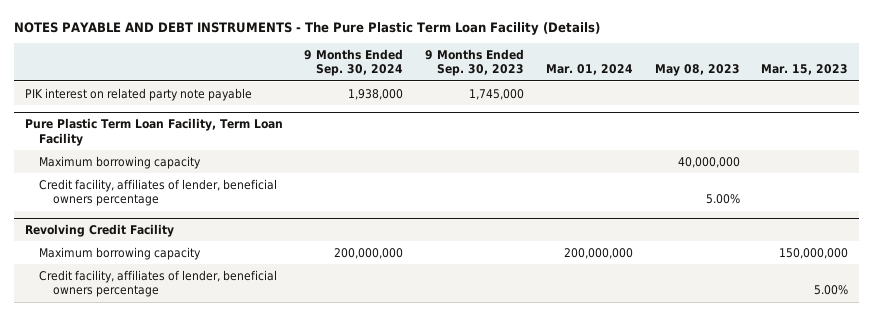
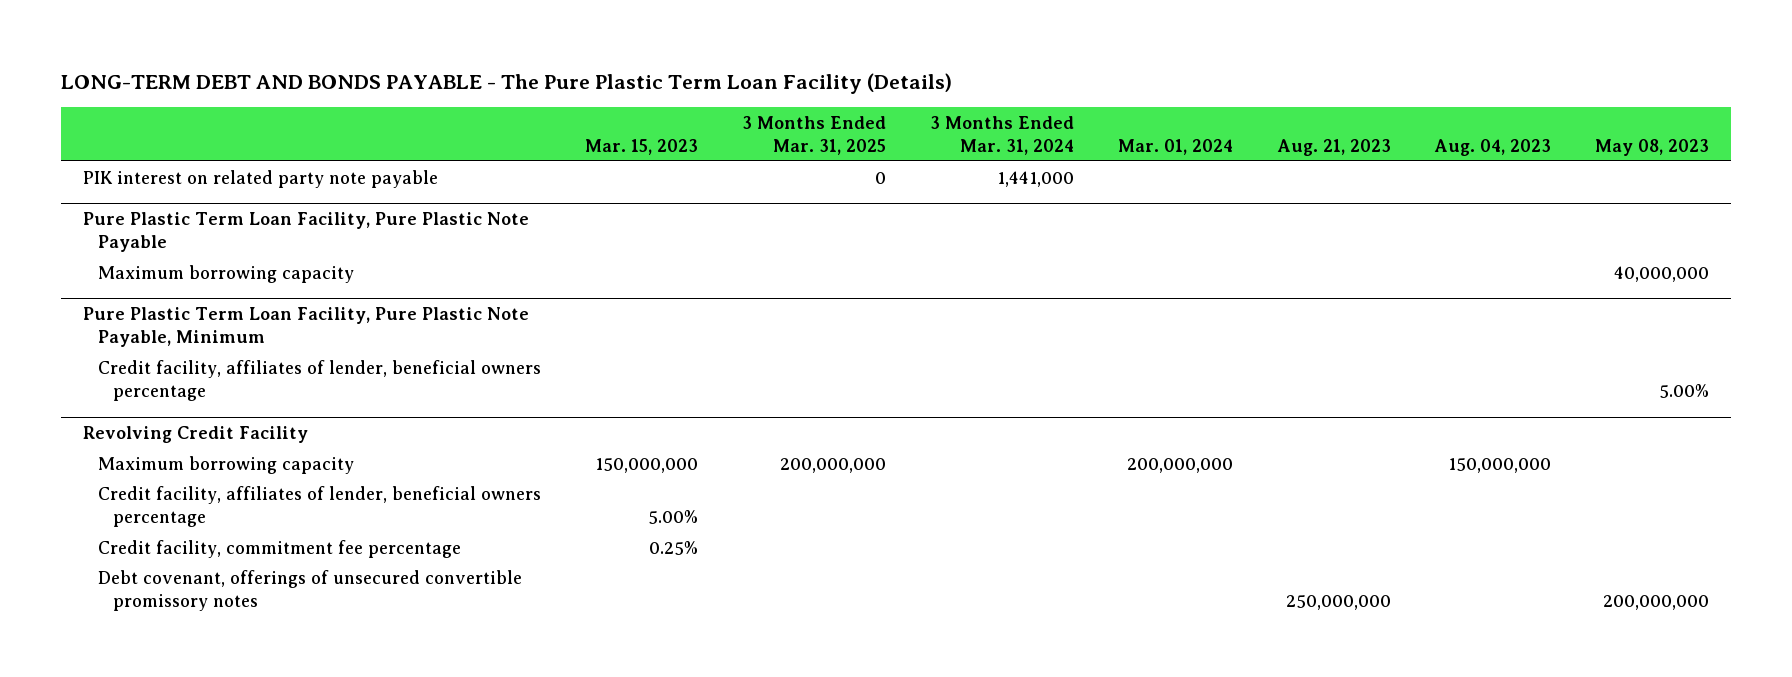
[13,21,600,35] NOTES PAYABLE AND DEBT INSTRUMENTS - The Pure Plastic Term Loan Facility (Details) -> [60,72,952,94] LONG-TERM DEBT AND BONDS PAYABLE - The Pure Plastic Term Loan Facility (Details)
[304,48,404,77] 9 Months Ended Sep. 30, 2024 -> none
[425,48,525,77] 9 Months Ended Sep. 30, 2023 -> none
none -> [742,115,887,155] 3 Months Ended Mar. 31, 2025
none -> [930,115,1075,155] 3 Months Ended Mar. 31, 2024
none -> [1276,138,1391,156] Aug. 21, 2023
none -> [1433,138,1551,156] Aug. 04, 2023
[24,118,283,146] Pure Plastic Term Loan Facility, Term Loan Facility -> [82,212,529,253] Pure Plastic Term Loan Facility, Pure Plastic Note Payable
[38,178,277,207] Credit facility, affiliates of lender, beneficial owners percentage -> none
none -> [82,307,529,348] Pure Plastic Term Loan Facility, Pure Plastic Note Payable, Minimum
none -> [97,359,541,401] Credit facility, affiliates of lender, beneficial owners percentage
none -> [97,539,461,558] Credit facility, commitment fee percentage
none -> [97,569,522,611] Debt covenant, offerings of unsecured convertible promissory notes

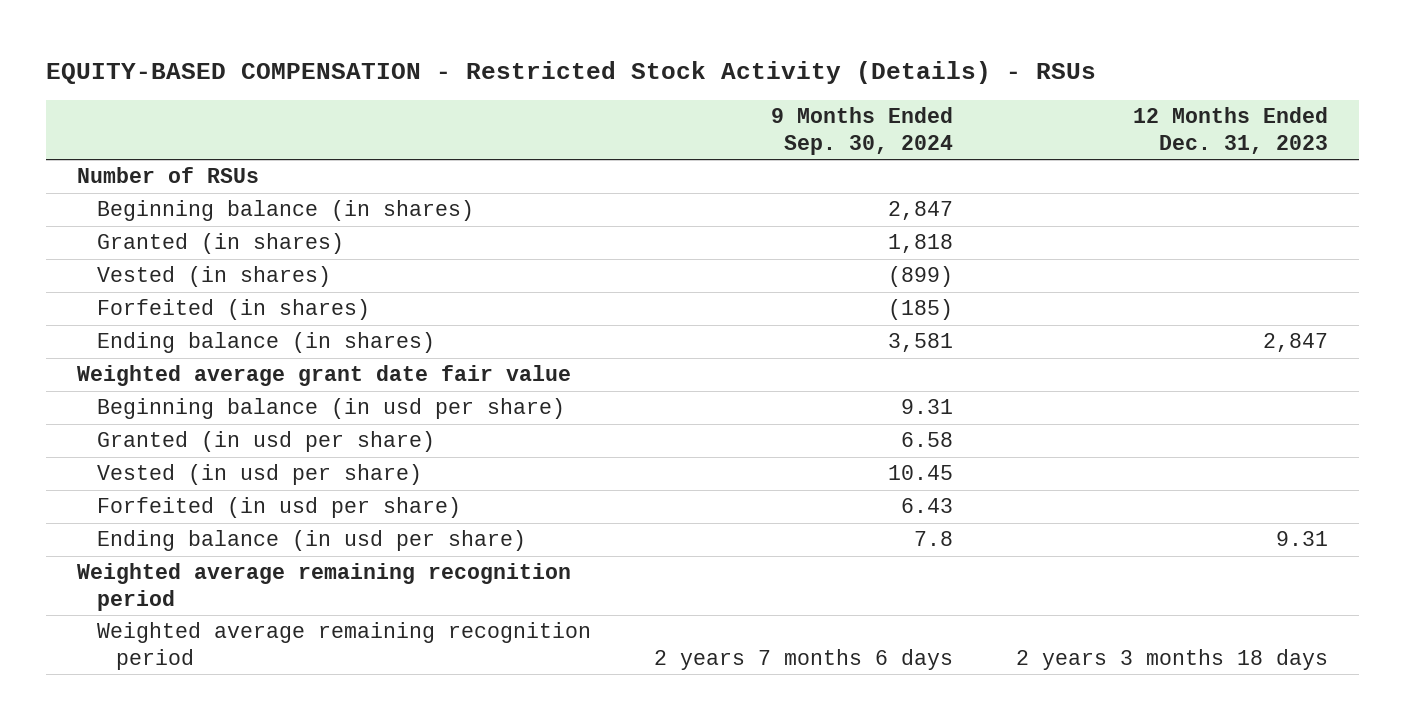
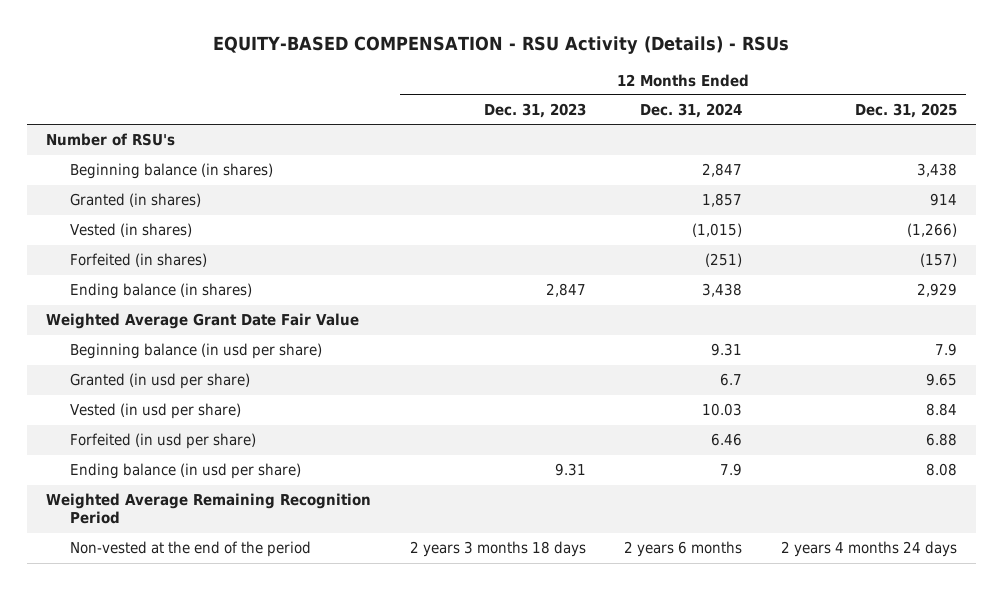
[45,60,1096,84] EQUITY-BASED COMPENSATION - Restricted Stock Activity (Details) - RSUs -> [213,36,790,55] EQUITY-BASED COMPENSATION - RSU Activity (Details) - RSUs
[770,107,953,155] 9 Months Ended Sep. 30, 2024 -> none
none -> [640,103,743,119] Dec. 31, 2024
none -> [854,103,957,119] Dec. 31, 2025
[77,167,260,184] Number of RSUs -> [46,133,176,147] Number of RSU's
[77,365,572,387] Weighted average grant date fair value -> [46,313,360,330] Weighted Average Grant Date Fair Value
[77,563,572,611] Weighted average remaining recognition period -> [46,493,372,525] Weighted Average Remaining Recognition Period
[96,622,591,670] Weighted average remaining recognition period -> [70,541,312,558] Non-vested at the end of the period

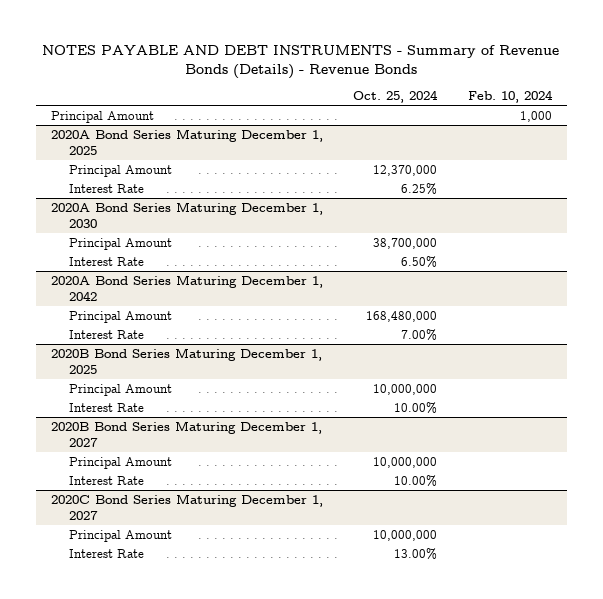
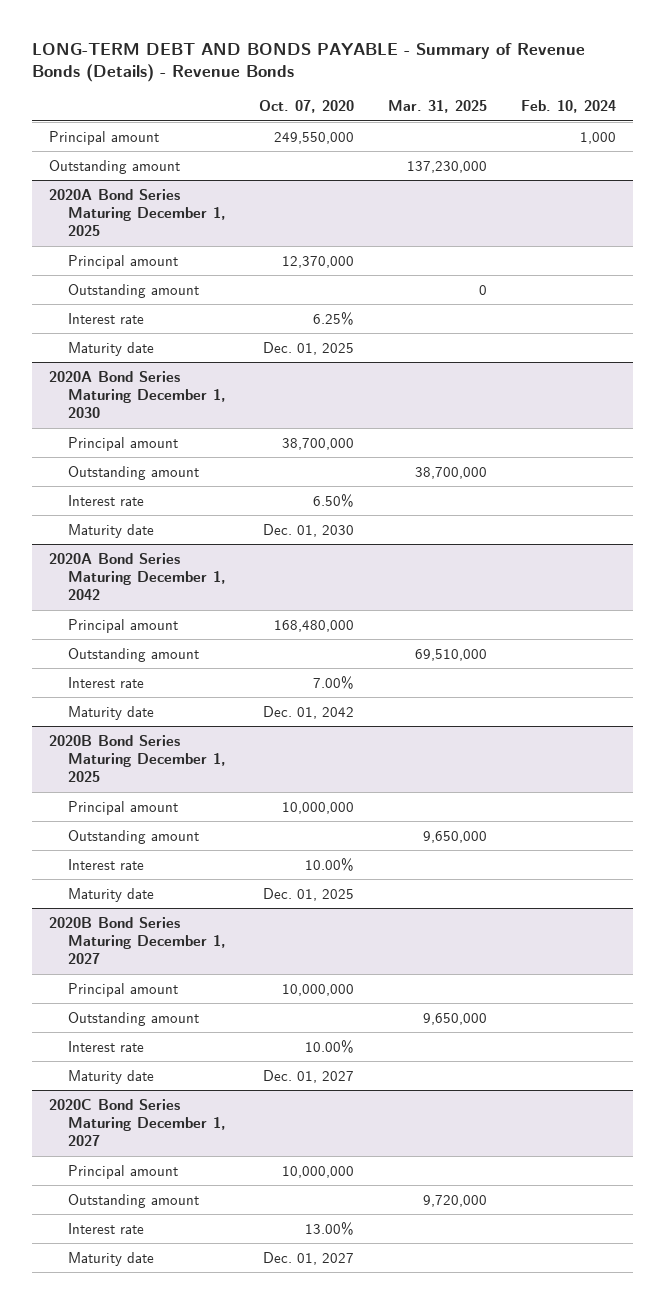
[42,44,560,79] NOTES PAYABLE AND DEBT INSTRUMENTS - Summary of Revenue Bonds (Details) - Revenue Bonds -> [32,42,586,82] LONG-TERM DEBT AND BONDS PAYABLE - Summary of Revenue Bonds (Details) - Revenue Bonds
[353,89,439,103] Oct. 25, 2024 -> none
none -> [259,100,355,114] Oct. 07, 2020
none -> [388,100,488,114] Mar. 31, 2025
[50,110,154,123] Principal Amount -> [49,130,160,145] Principal amount
none -> [49,159,181,174] Outstanding amount
[68,164,172,177] Principal Amount -> [67,254,178,269] Principal amount
none -> [67,283,199,298] Outstanding amount
[68,183,144,193] Interest Rate -> [67,312,144,324] Interest rate
none -> [67,341,154,356] Maturity date
[68,237,172,250] Principal Amount -> [67,436,178,451] Principal amount
none -> [67,465,199,480] Outstanding amount
[68,256,144,266] Interest Rate -> [67,494,144,506] Interest rate
none -> [67,523,154,538] Maturity date
[68,310,172,323] Principal Amount -> [67,618,178,633] Principal amount
none -> [67,647,199,662] Outstanding amount
[68,329,144,339] Interest Rate -> [67,676,144,688] Interest rate
none -> [67,705,154,720] Maturity date
[68,383,172,396] Principal Amount -> [67,800,178,815] Principal amount
none -> [67,829,199,844] Outstanding amount
[68,402,144,412] Interest Rate -> [67,858,144,870] Interest rate
none -> [67,887,154,902] Maturity date
[68,456,172,469] Principal Amount -> [67,982,178,997] Principal amount
none -> [67,1011,199,1026] Outstanding amount
[68,475,144,485] Interest Rate -> [67,1040,144,1052] Interest rate
none -> [67,1069,154,1084] Maturity date
[68,529,172,542] Principal Amount -> [67,1164,178,1179] Principal amount
none -> [67,1193,199,1208] Outstanding amount
[68,548,144,558] Interest Rate -> [67,1222,144,1234] Interest rate
none -> [67,1251,154,1266] Maturity date

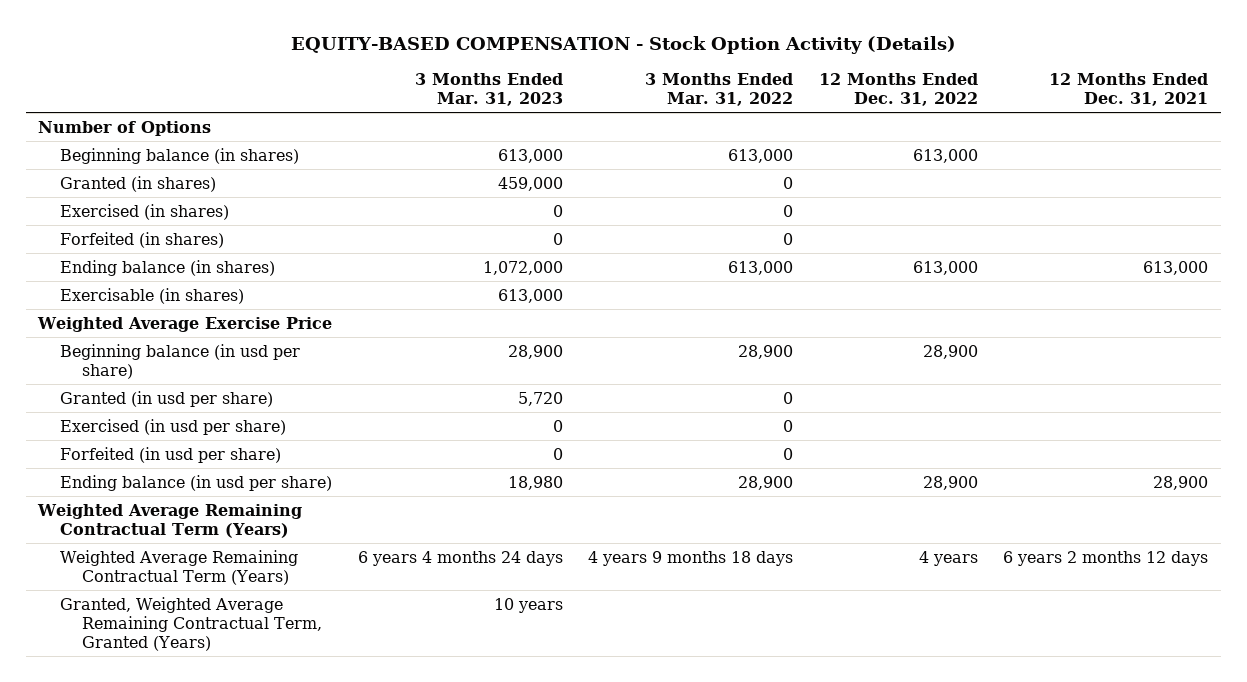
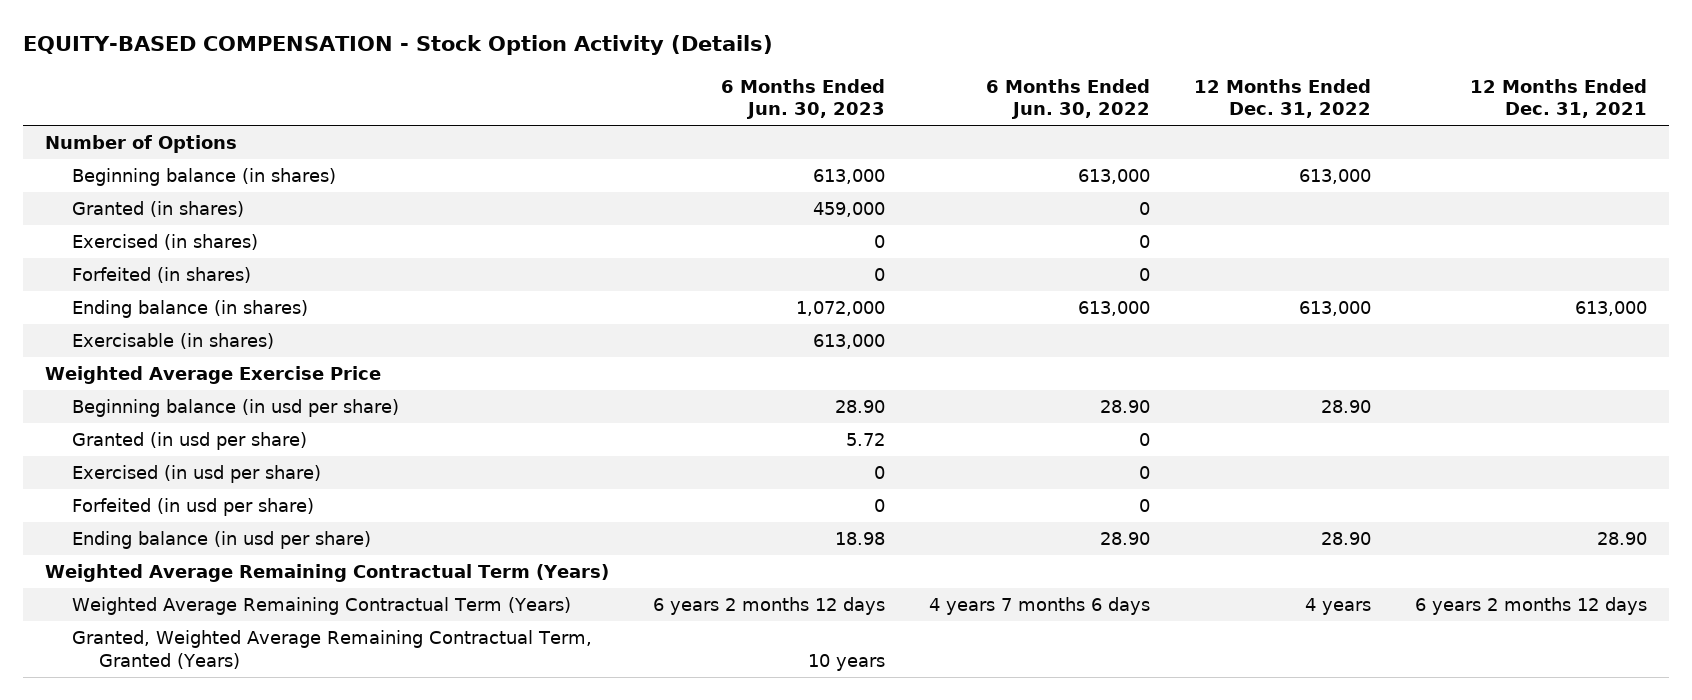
[414,72,563,107] 3 Months Ended Mar. 31, 2023 -> none
[645,72,794,107] 3 Months Ended Mar. 31, 2022 -> none
none -> [720,78,885,120] 6 Months Ended Jun. 30, 2023
none -> [985,78,1150,120] 6 Months Ended Jun. 30, 2022
[922,344,978,359] 28,900 -> [1321,400,1372,414] 28.90
[922,475,978,490] 28,900 -> [1321,532,1372,546] 28.90
[1153,475,1209,490] 28,900 -> [1597,532,1648,546] 28.90

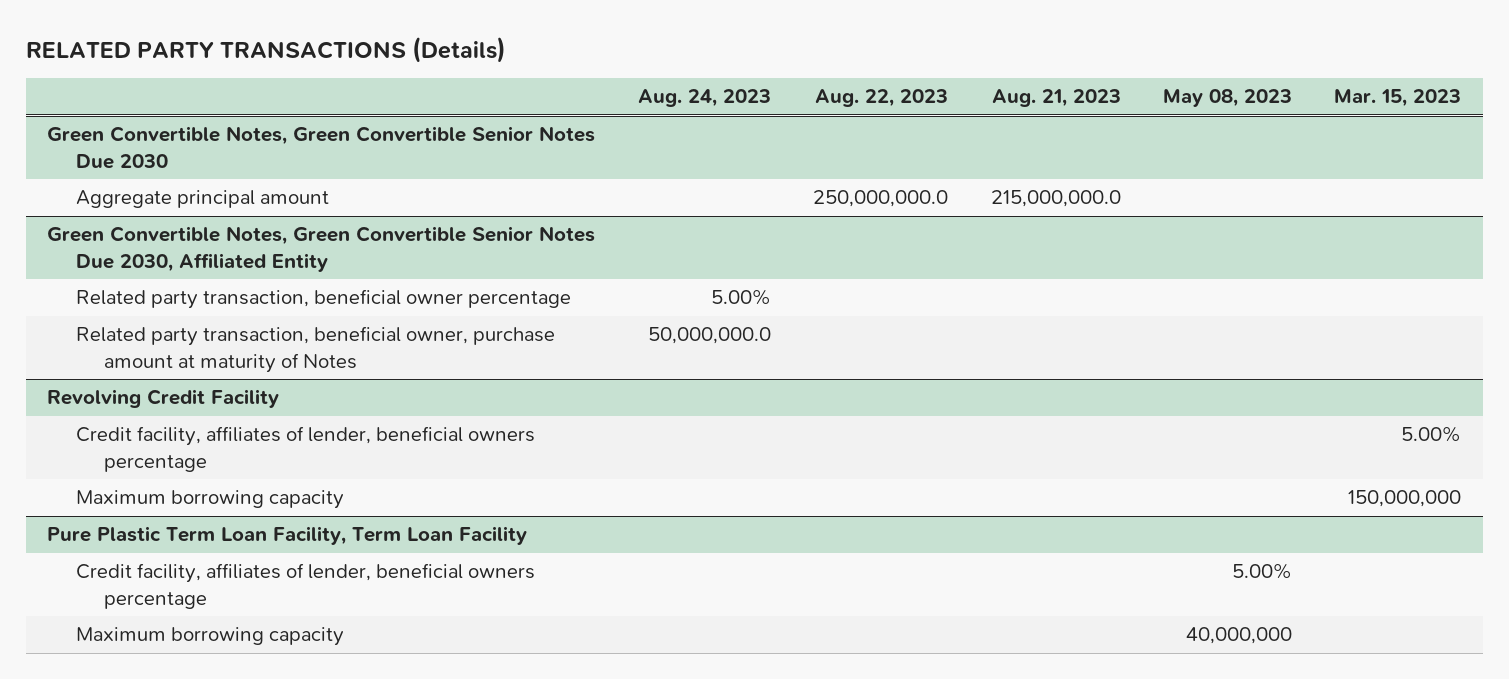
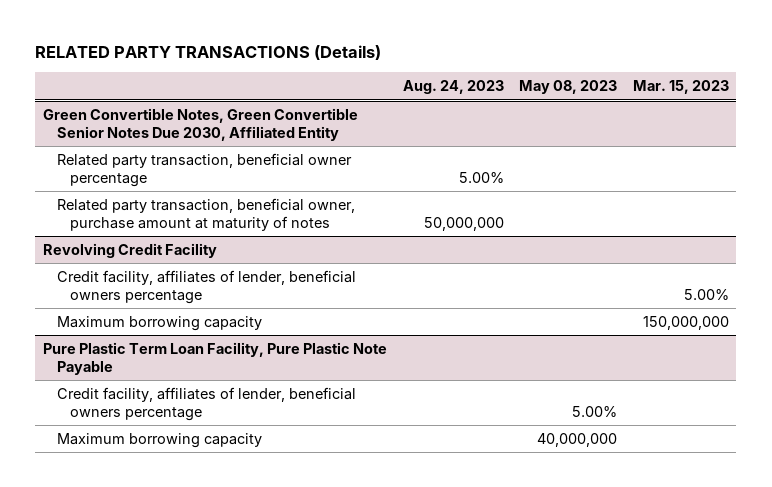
[815,89,949,108] Aug. 22, 2023 -> none
[991,89,1121,108] Aug. 21, 2023 -> none
[47,126,596,169] Green Convertible Notes, Green Convertible Senior Notes Due 2030 -> none
[75,190,329,209] Aggregate principal amount -> none
[75,326,555,373] Related party transaction, beneficial owner, purchase amount at maturity of Notes -> [56,197,355,231] Related party transaction, beneficial owner, purchase amount at maturity of notes
[647,327,771,345] 50,000,000.0 -> [423,216,504,231] 50,000,000
[47,526,528,546] Pure Plastic Term Loan Facility, Term Loan Facility -> [43,341,388,375] Pure Plastic Term Loan Facility, Pure Plastic Note Payable

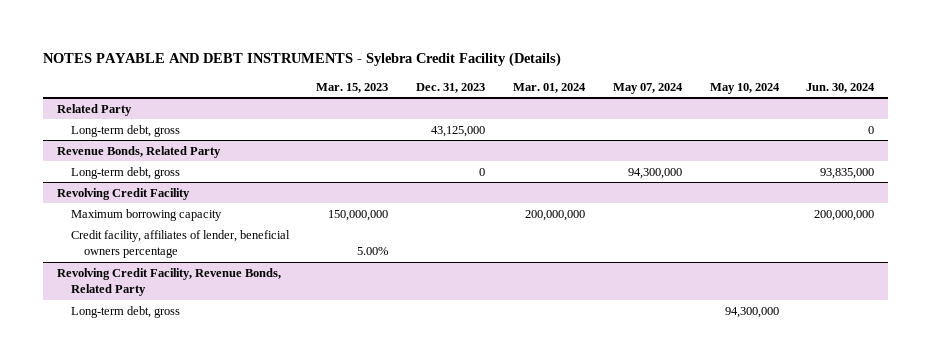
[35,44,382,60] RELATED PARTY TRANSACTIONS (Details) -> [43,52,562,68] NOTES PAYABLE AND DEBT INSTRUMENTS - Sylebra Credit Facility (Details)
[402,80,504,95] Aug. 24, 2023 -> none
[519,80,618,95] May 08, 2023 -> none
none -> [416,82,486,93] Dec. 31, 2023
none -> [512,82,586,93] Mar. 01, 2024
none -> [612,82,683,94] May 07, 2024
none -> [709,82,780,94] May 10, 2024
none -> [806,82,876,93] Jun. 30, 2024
[43,107,359,141] Green Convertible Notes, Green Convertible Senior Notes Due 2030, Affiliated Entity -> none
[56,152,352,187] Related party transaction, beneficial owner percentage -> none
[56,197,355,231] Related party transaction, beneficial owner, purchase amount at maturity of notes -> none
none -> [57,103,133,116] Related Party
none -> [70,124,180,137] Long-term debt, gross
none -> [57,145,222,158] Revenue Bonds, Related Party
none -> [70,166,180,179] Long-term debt, gross
[43,341,388,375] Pure Plastic Term Loan Facility, Pure Plastic Note Payable -> none
[56,386,356,421] Credit facility, affiliates of lender, beneficial owners percentage -> none
[56,432,262,448] Maximum borrowing capacity -> none
[56,269,356,304] Credit facility, affiliates of lender, beneficial owners percentage -> [70,229,290,259] Credit facility, affiliates of lender, beneficial owners percentage
none -> [57,267,282,297] Revolving Credit Facility, Revenue Bonds, Related Party
none -> [70,305,180,318] Long-term debt, gross

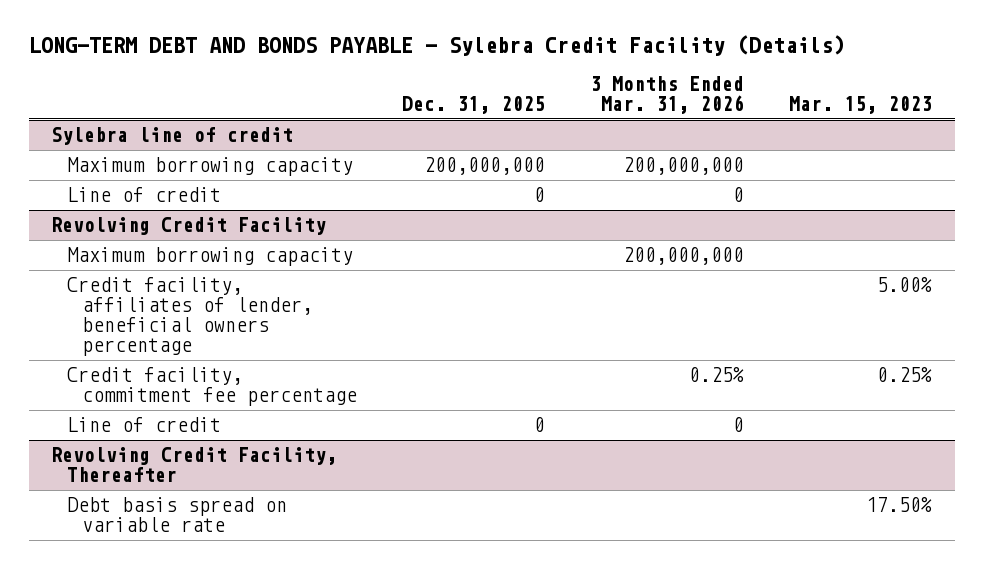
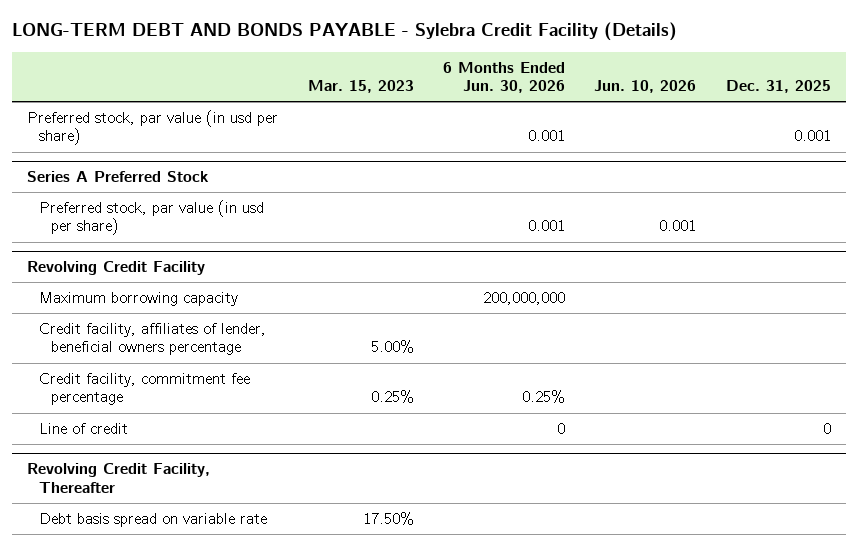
[590,75,745,114] 3 Months Ended Mar. 31, 2026 -> none
none -> [443,61,566,94] 6 Months Ended Jun. 30, 2026
none -> [594,80,697,94] Jun. 10, 2026
[51,127,294,146] Sylebra line of credit -> none
[66,157,353,177] Maximum borrowing capacity -> none
[66,187,221,203] Line of credit -> none
none -> [27,109,279,146] Preferred stock, par value (in usd per share)
none -> [27,171,210,183] Series A Preferred Stock
none -> [39,199,265,236] Preferred stock, par value (in usd per share)

